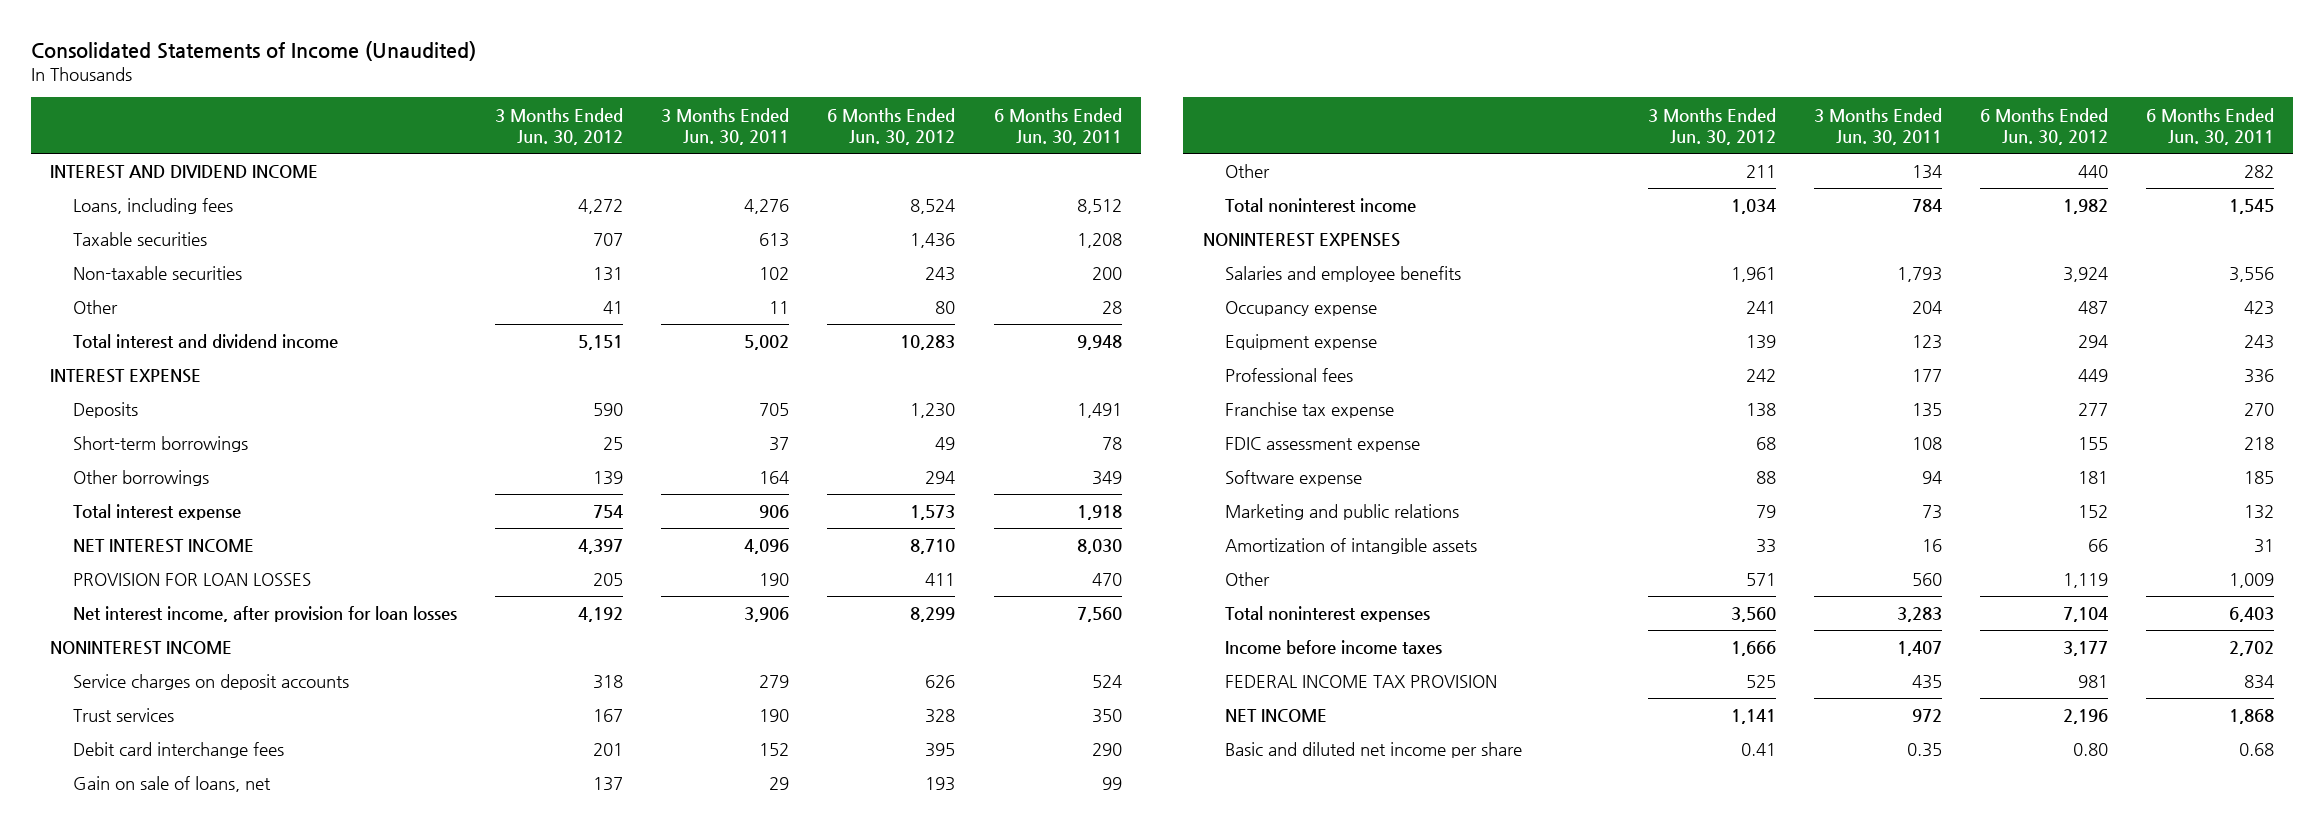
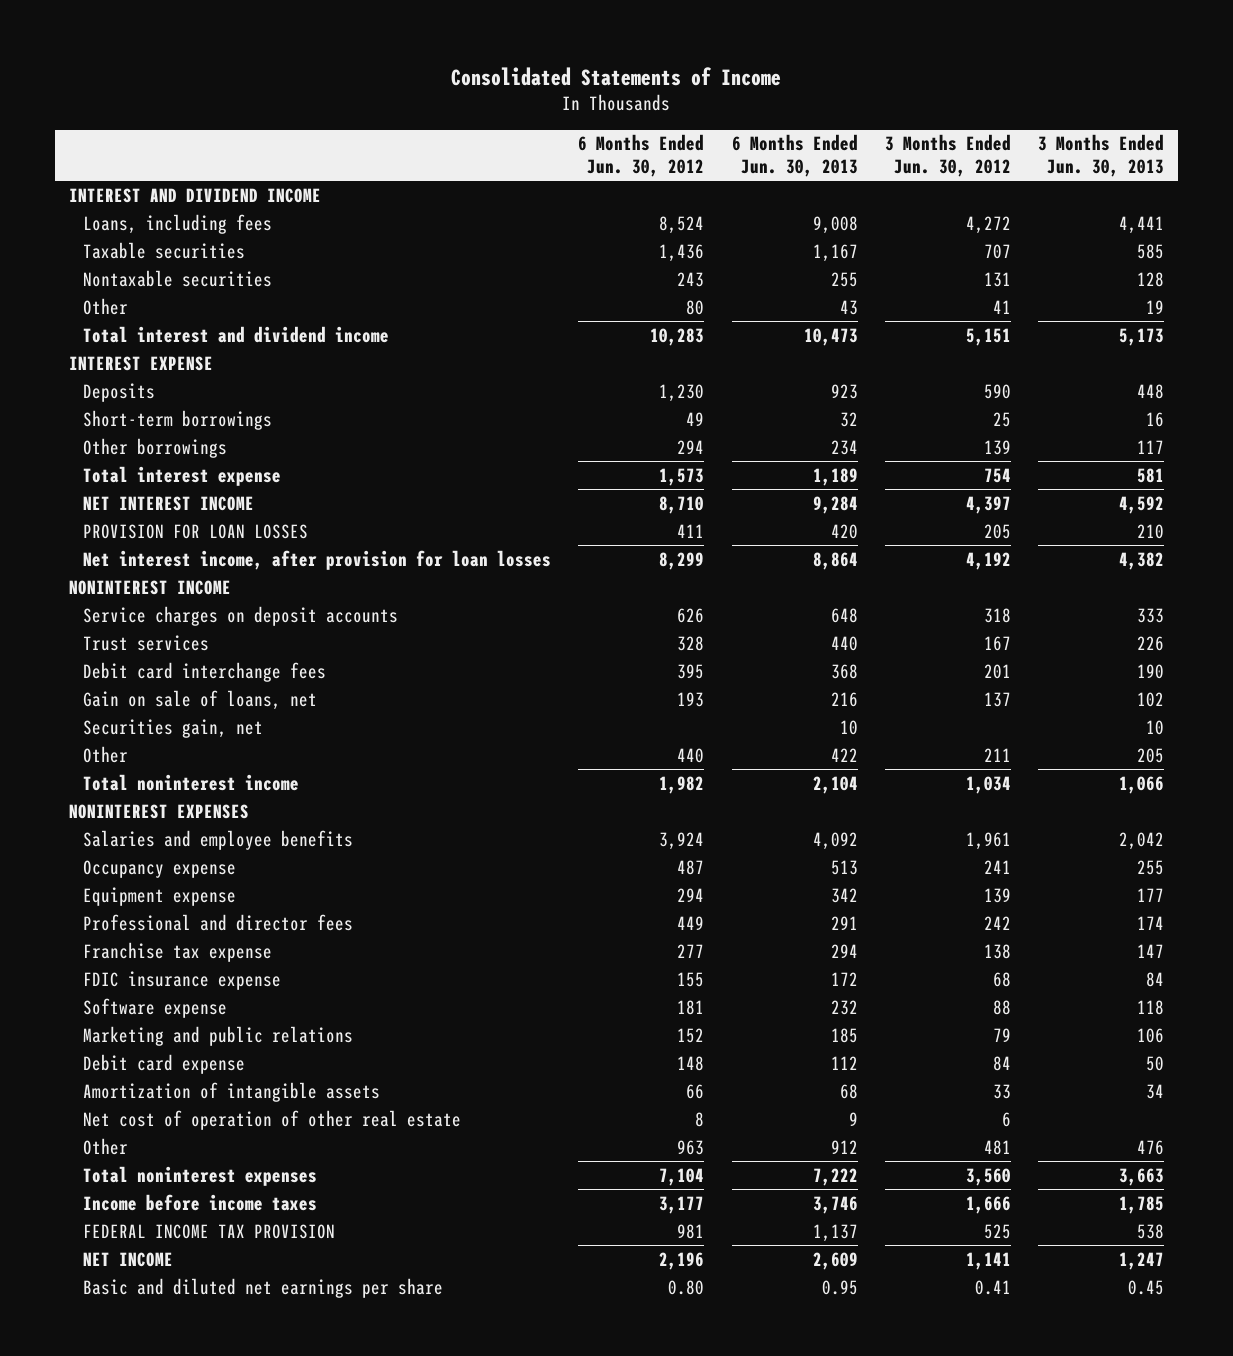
[30,41,476,62] Consolidated Statements of Income (Unaudited) -> [451,66,782,86] Consolidated Statements of Income
[661,107,790,146] 3 Months Ended Jun. 30, 2011 -> none
[993,107,1122,146] 6 Months Ended Jun. 30, 2011 -> none
none -> [731,134,858,177] 6 Months Ended Jun. 30, 2013
none -> [1038,134,1165,177] 3 Months Ended Jun. 30, 2013
[72,266,242,281] Non-taxable securities -> [83,269,273,287] Nontaxable securities
none -> [83,718,264,738] Securities gain, net
[1225,368,1354,383] Professional fees -> [83,913,354,931] Professional and director fees
[1225,437,1421,453] FDIC assessment expense -> [83,970,282,990] FDIC insurance expense
none -> [83,1053,246,1074] Debit card expense
none -> [83,1109,462,1130] Net cost of operation of other real estate
[1745,573,1776,587] 571 -> [983,1139,1011,1155] 481
[2063,573,2109,589] 1,119 -> [677,1139,705,1155] 963
[1225,742,1523,759] Basic and diluted net income per share -> [83,1277,444,1298] Basic and diluted net earnings per share

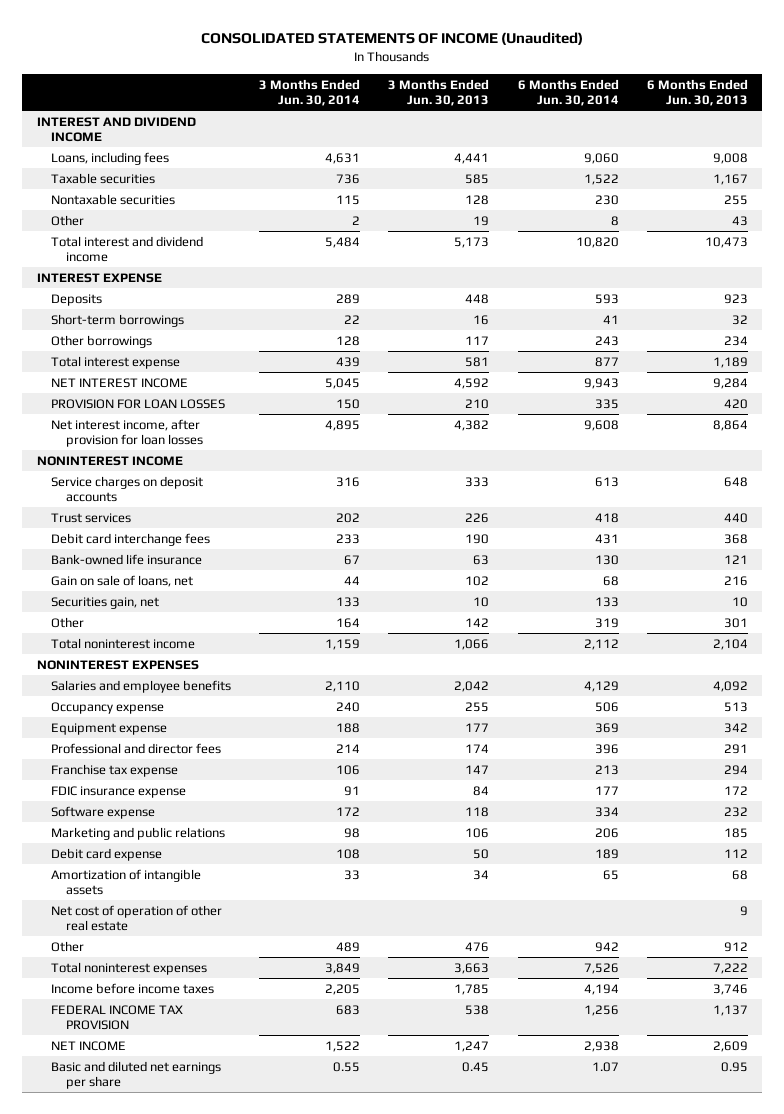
[451,66,782,86] Consolidated Statements of Income -> [201,31,584,45] CONSOLIDATED STATEMENTS OF INCOME (Unaudited)
[578,134,705,177] 6 Months Ended Jun. 30, 2012 -> none
[884,134,1011,177] 3 Months Ended Jun. 30, 2012 -> none
none -> [259,78,361,107] 3 Months Ended Jun. 30, 2014
none -> [517,78,619,107] 6 Months Ended Jun. 30, 2014
none -> [51,553,203,565] Bank-owned life insurance
[830,747,858,762] 422 -> [723,617,748,628] 301
[1137,747,1165,763] 205 -> [465,617,490,627] 142

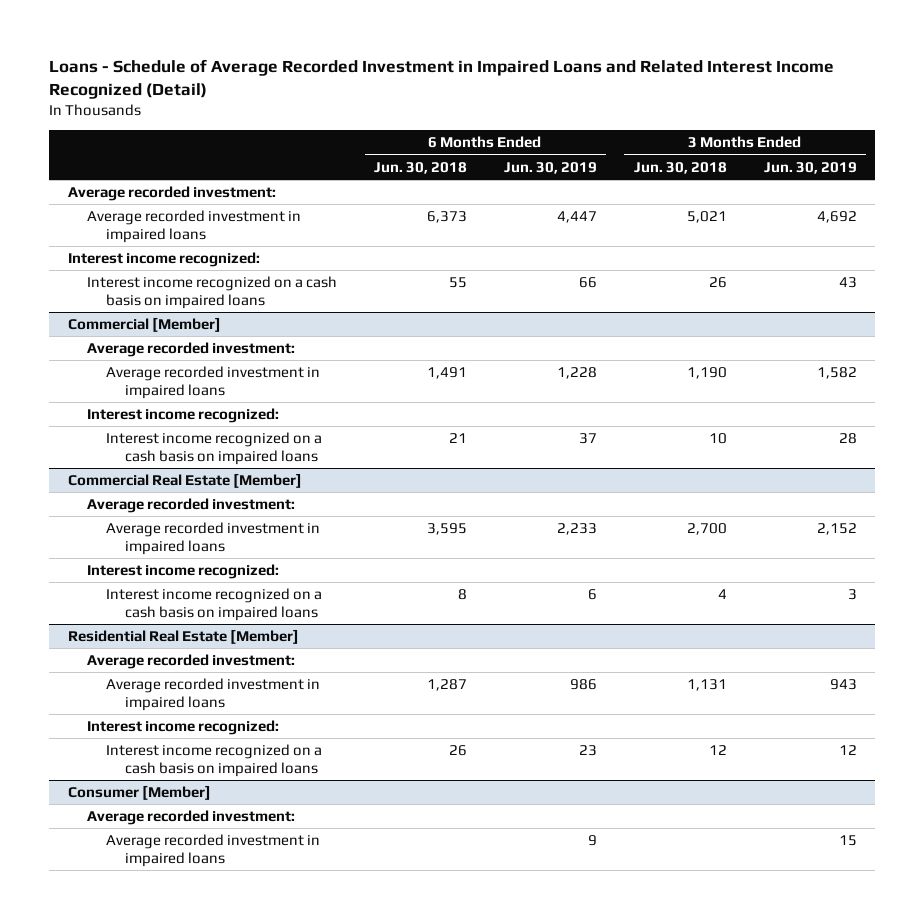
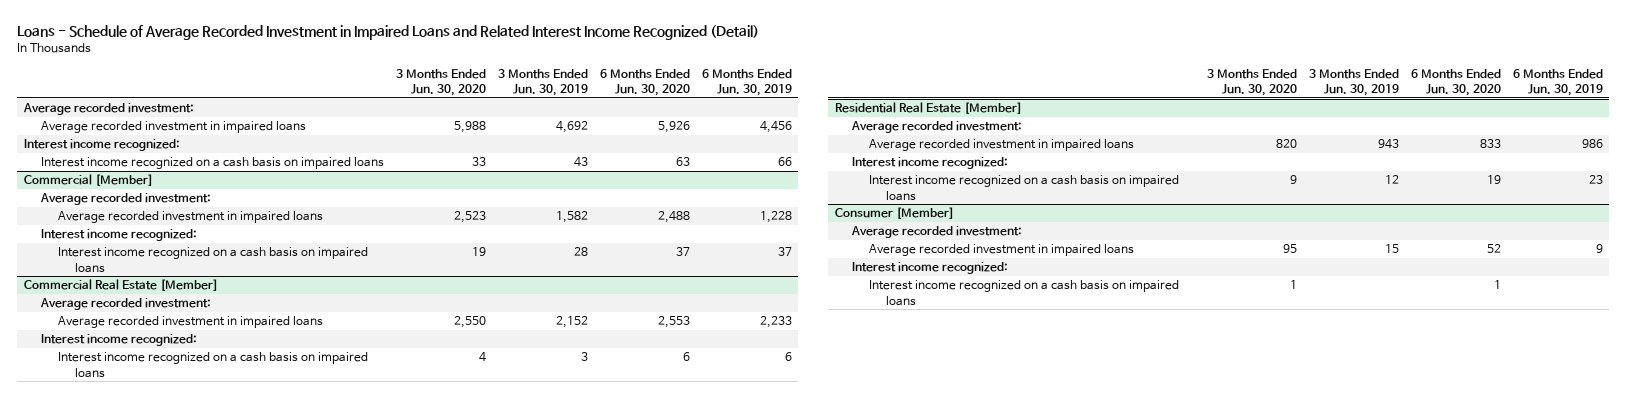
[373,161,467,174] Jun. 30, 2018 -> none
[633,161,727,174] Jun. 30, 2018 -> none
none -> [395,68,486,96] 3 Months Ended Jun. 30, 2020
none -> [600,68,691,96] 6 Months Ended Jun. 30, 2020
[556,211,597,224] 4,447 -> [760,121,793,134] 4,456
none -> [851,262,1008,275] Interest income recognized:
none -> [868,280,1179,306] Interest income recognized on a cash basis on impaired loans

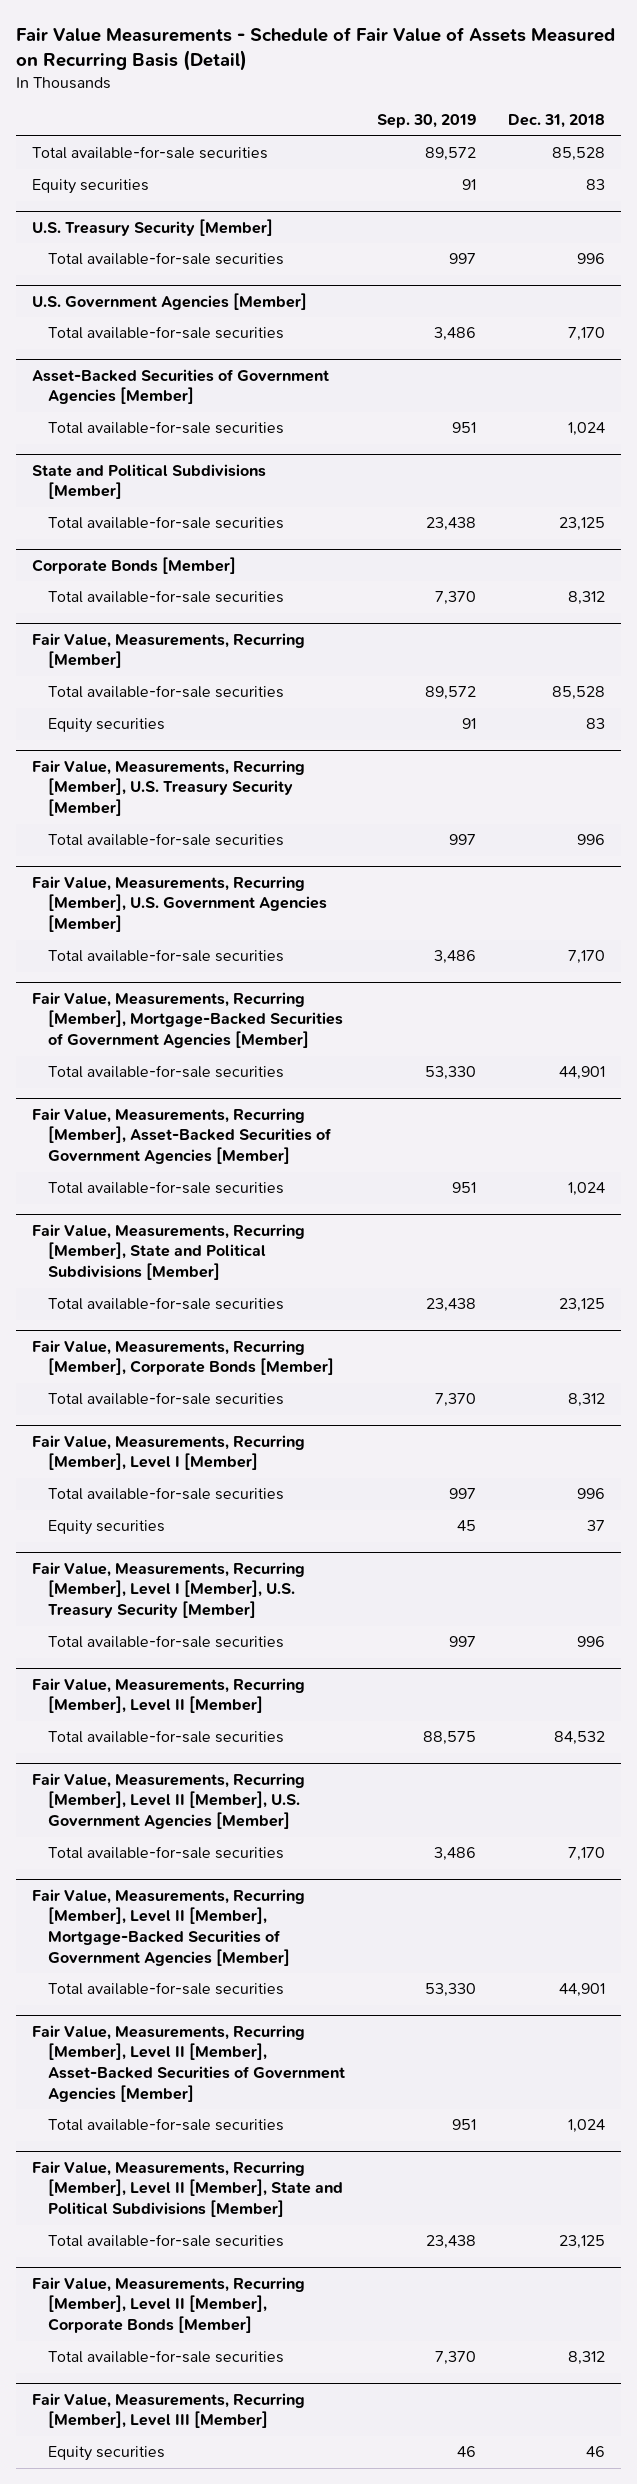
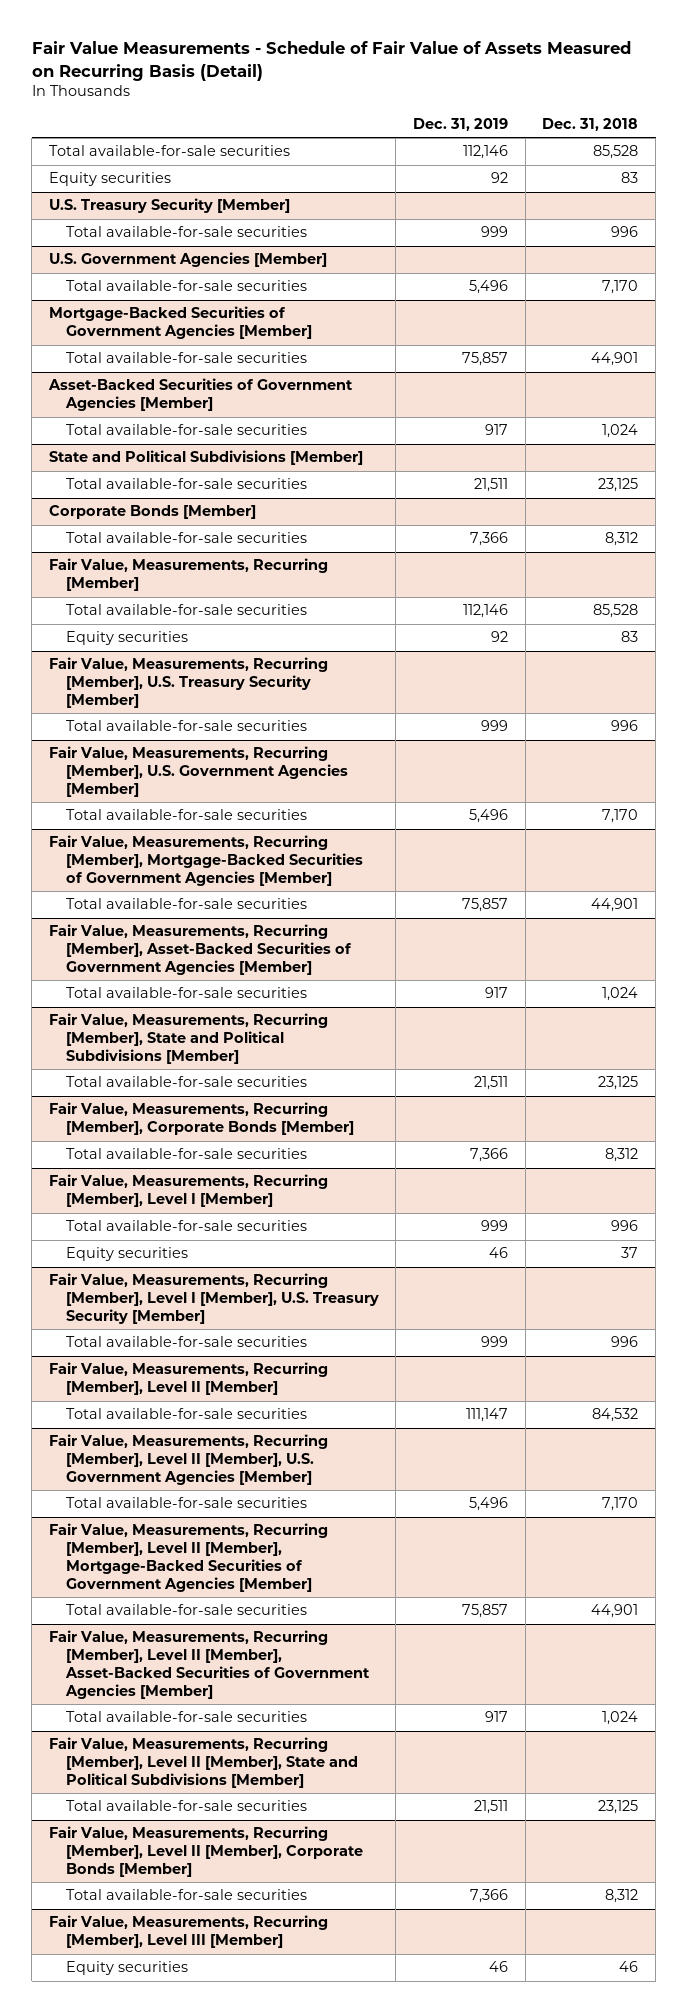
[376,114,476,129] Sep. 30, 2019 -> none
none -> [413,117,509,131] Dec. 31, 2019
none -> [48,306,312,340] Mortgage-Backed Securities of Government Agencies [Member]
none -> [65,352,307,364] Total available-for-sale securities

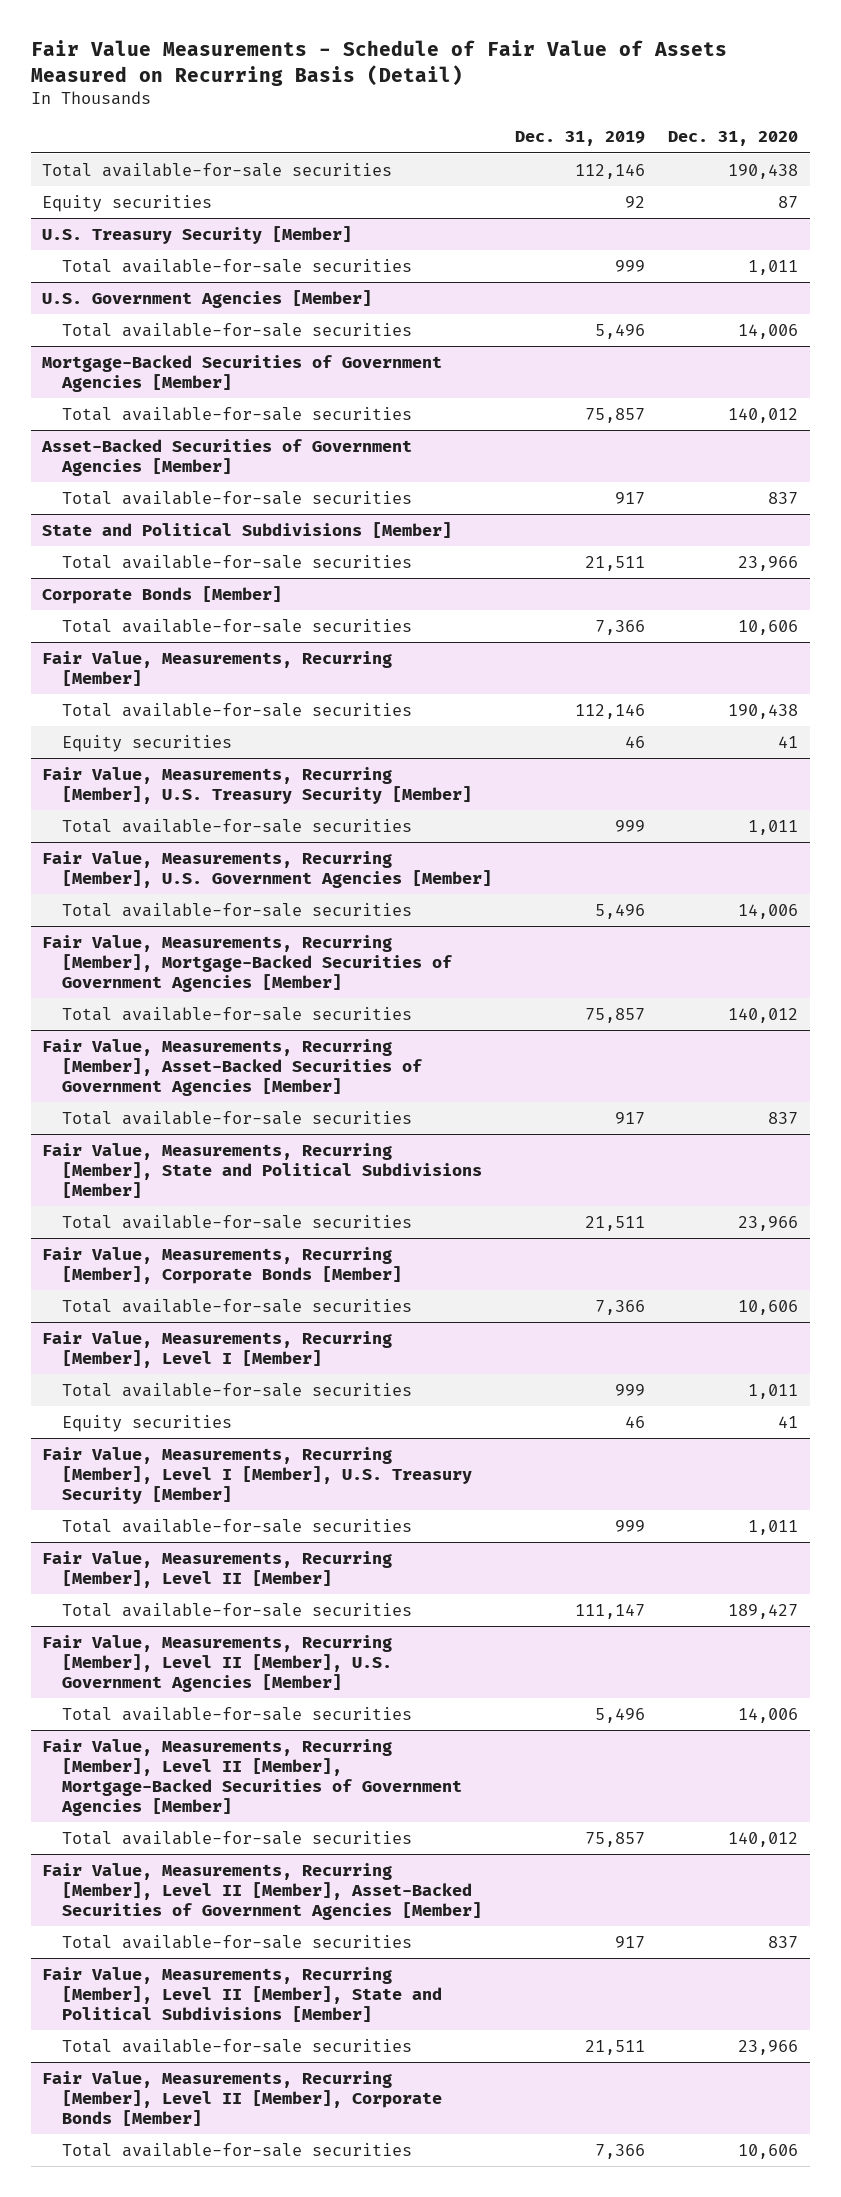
[542,117,639,131] Dec. 31, 2018 -> none
none -> [668,131,799,147] Dec. 31, 2020
[491,631,509,643] 92 -> [625,735,646,748] 46
[48,1915,328,1949] Fair Value, Measurements, Recurring [Member], Level III [Member] -> none
[65,1961,188,1976] Equity securities -> none

